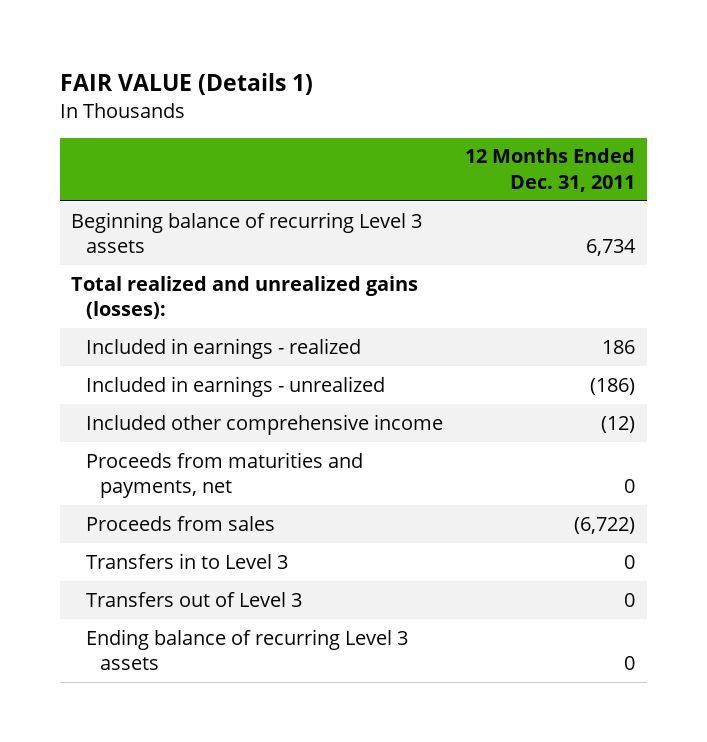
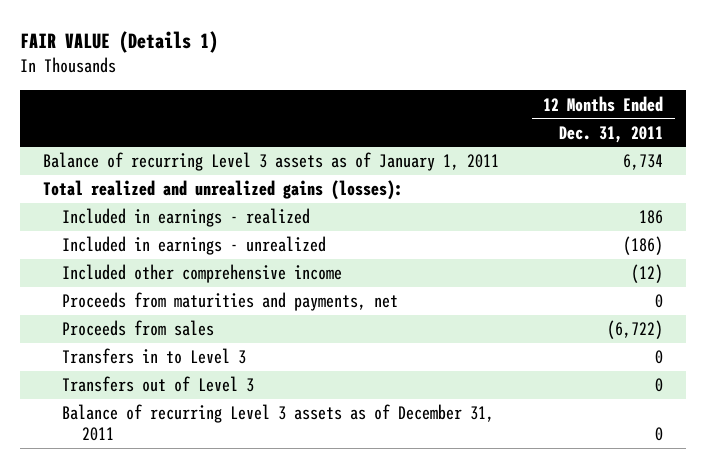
[71,211,423,254] Beginning balance of recurring Level 3 assets -> [42,152,499,172] Balance of recurring Level 3 assets as of January 1, 2011
[85,628,408,671] Ending balance of recurring Level 3 assets -> [62,404,495,441] Balance of recurring Level 3 assets as of December 31, 2011

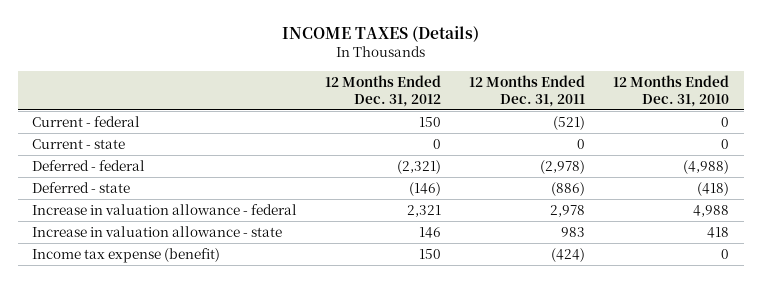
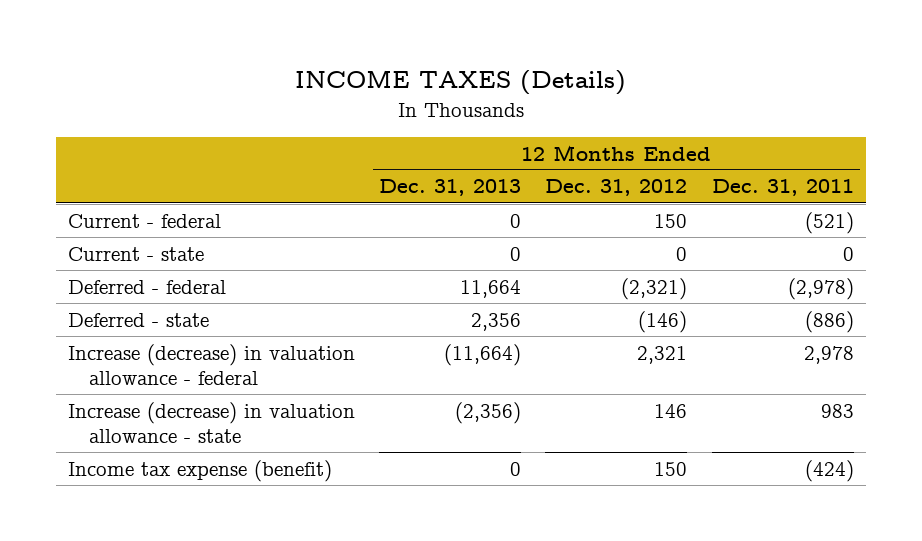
[613,74,730,107] 12 Months Ended Dec. 31, 2010 -> none
none -> [379,179,522,197] Dec. 31, 2013
[31,204,297,216] Increase in valuation allowance - federal -> [68,343,356,386] Increase (decrease) in valuation allowance - federal
[31,226,282,238] Increase in valuation allowance - state -> [68,401,356,444] Increase (decrease) in valuation allowance - state

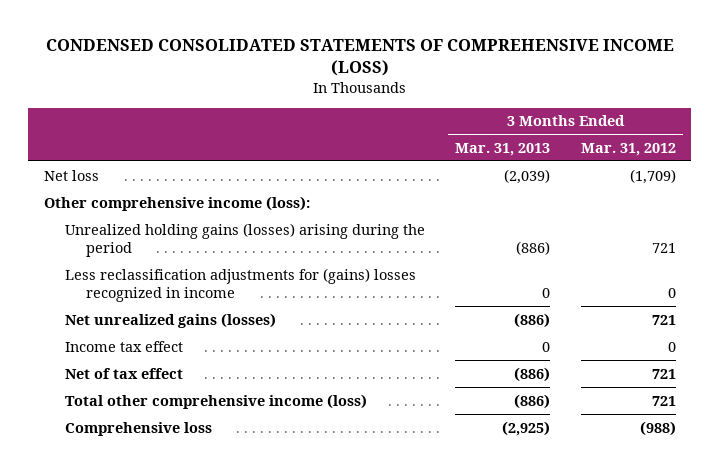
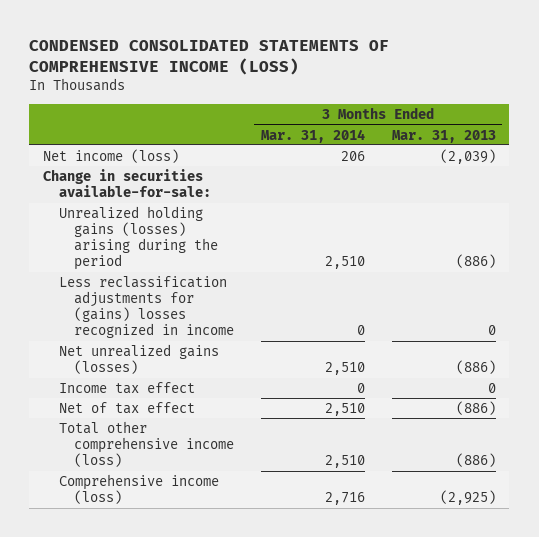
[580,142,676,156] Mar. 31, 2012 -> none
none -> [261,128,366,143] Mar. 31, 2014
[43,195,310,211] Other comprehensive income (loss): -> none
[43,169,99,181] Net loss -> [42,148,179,163] Net income (loss)
none -> [42,168,211,198] Change in securities available-for-sale:
[64,421,212,436] Comprehensive loss -> [58,473,219,505] Comprehensive income (loss)

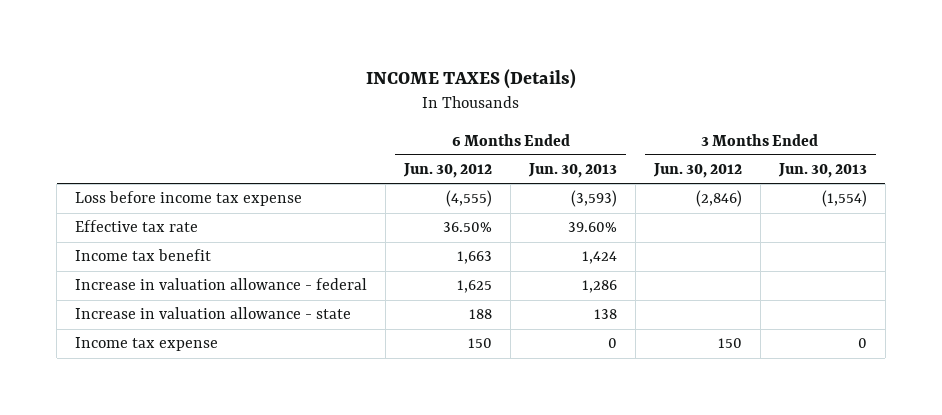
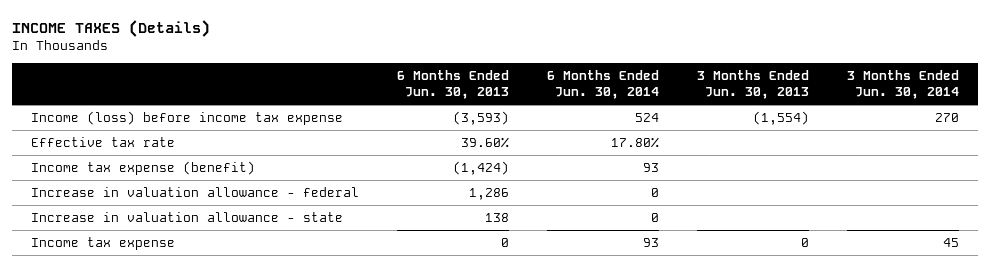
[403,163,493,179] Jun. 30, 2012 -> none
[652,163,742,179] Jun. 30, 2012 -> none
none -> [547,70,660,100] 6 Months Ended Jun. 30, 2014
none -> [847,70,960,100] 3 Months Ended Jun. 30, 2014
[75,191,303,207] Loss before income tax expense -> [31,111,344,126] Income (loss) before income tax expense
[75,249,212,262] Income tax benefit -> [31,161,256,176] Income tax expense (benefit)
[581,251,617,265] 1,424 -> [453,161,510,176] (1,424)

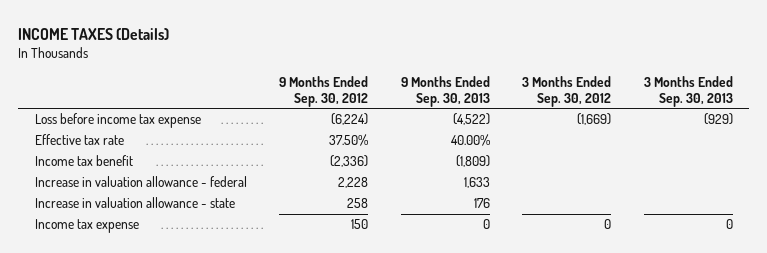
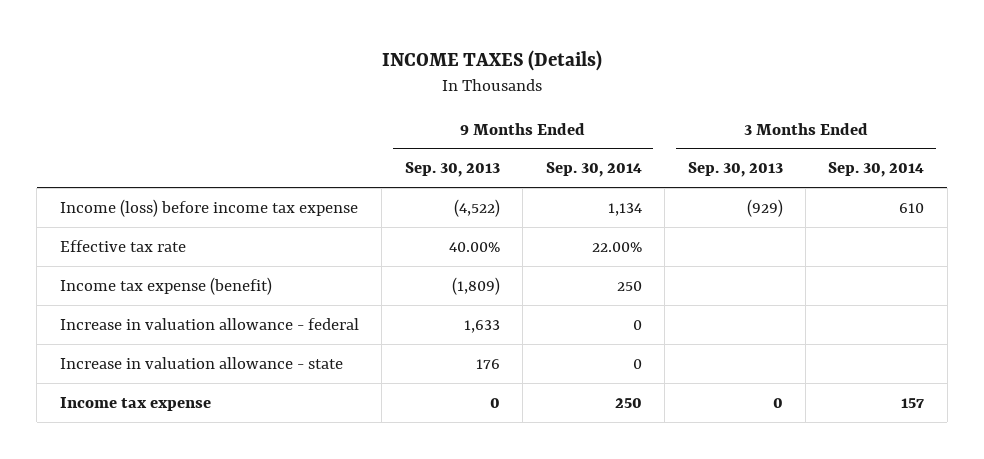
[279,75,369,107] 9 Months Ended Sep. 30, 2012 -> none
[522,75,612,107] 3 Months Ended Sep. 30, 2012 -> none
none -> [545,162,642,178] Sep. 30, 2014
none -> [828,162,925,178] Sep. 30, 2014
[34,113,201,129] Loss before income tax expense -> [59,198,358,217] Income (loss) before income tax expense
[34,155,133,167] Income tax benefit -> [59,276,272,295] Income tax expense (benefit)

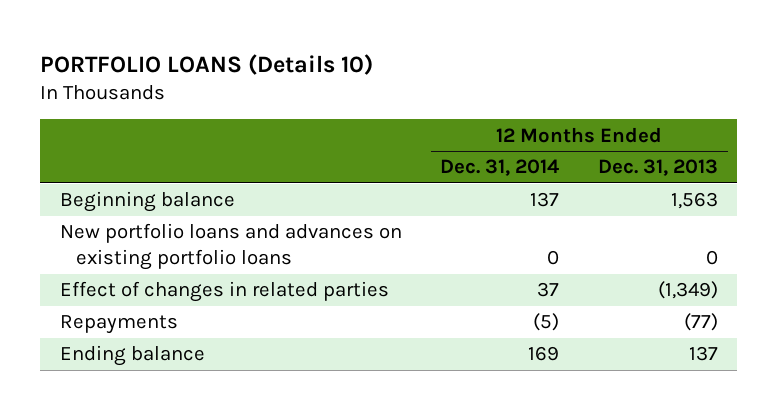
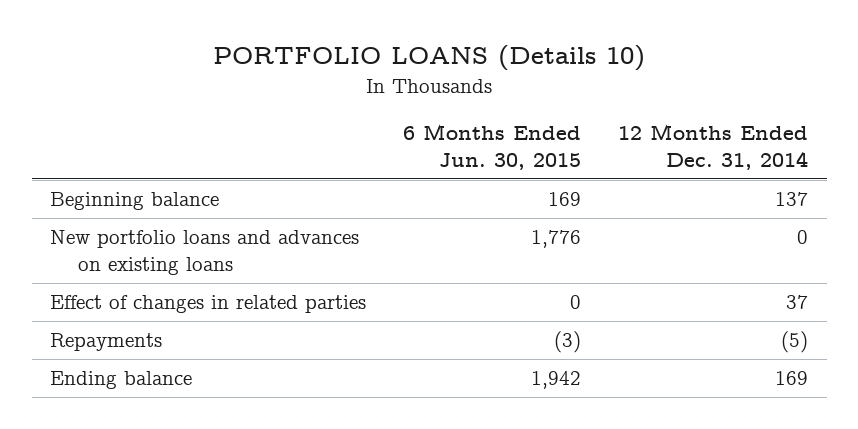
[597,159,718,177] Dec. 31, 2013 -> none
none -> [403,124,582,171] 6 Months Ended Jun. 30, 2015
[59,223,402,271] New portfolio loans and advances on existing portfolio loans -> [50,230,360,275] New portfolio loans and advances on existing loans

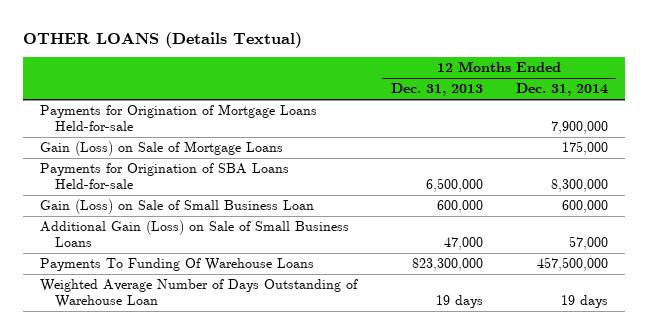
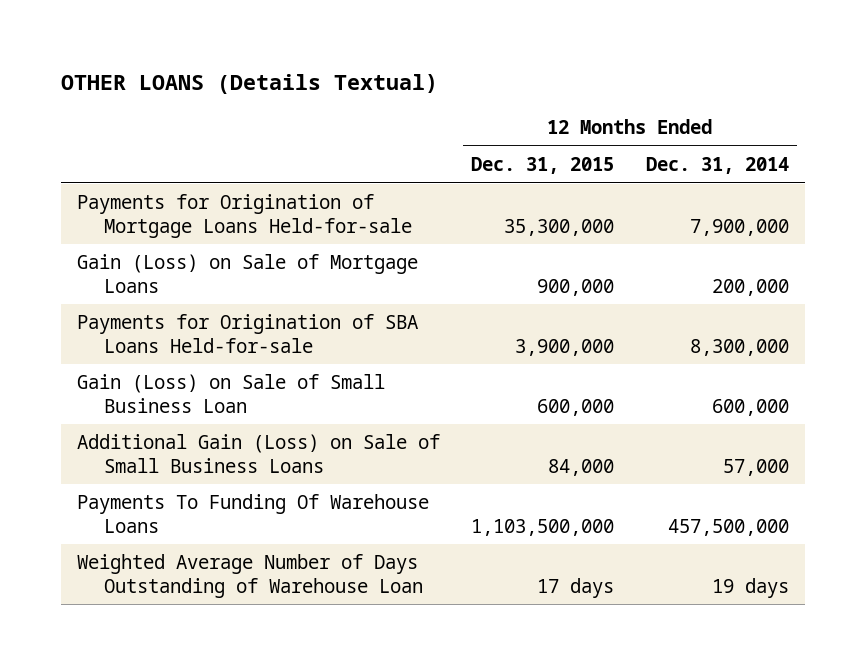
[390,83,483,97] Dec. 31, 2013 -> none
none -> [471,157,615,175] Dec. 31, 2015
[562,141,609,156] 175,000 -> [711,278,789,296] 200,000

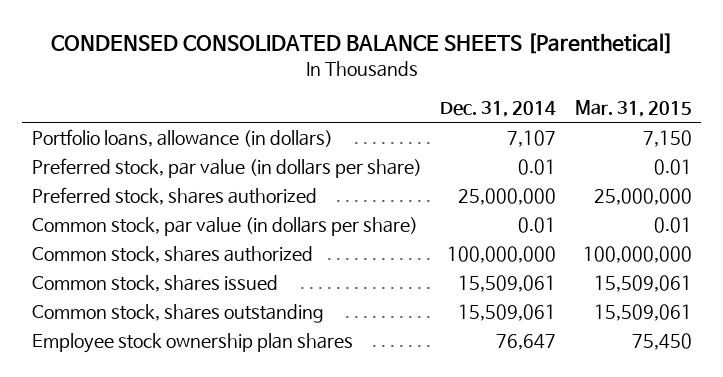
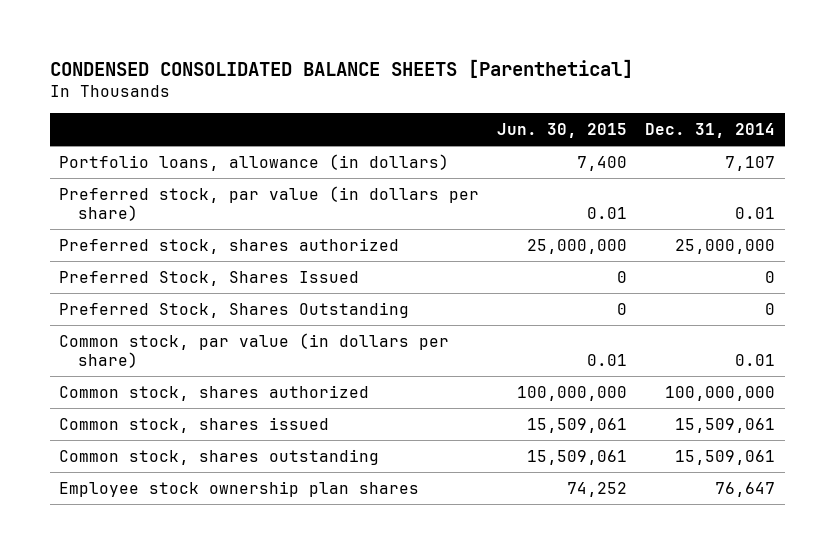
[574,100,692,118] Mar. 31, 2015 -> none
none -> [497,123,628,139] Jun. 30, 2015
none -> [59,270,360,286] Preferred Stock, Shares Issued
none -> [59,301,410,318] Preferred Stock, Shares Outstanding

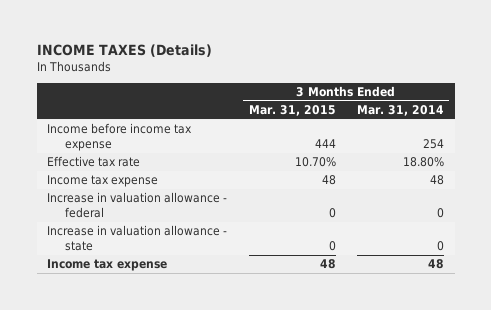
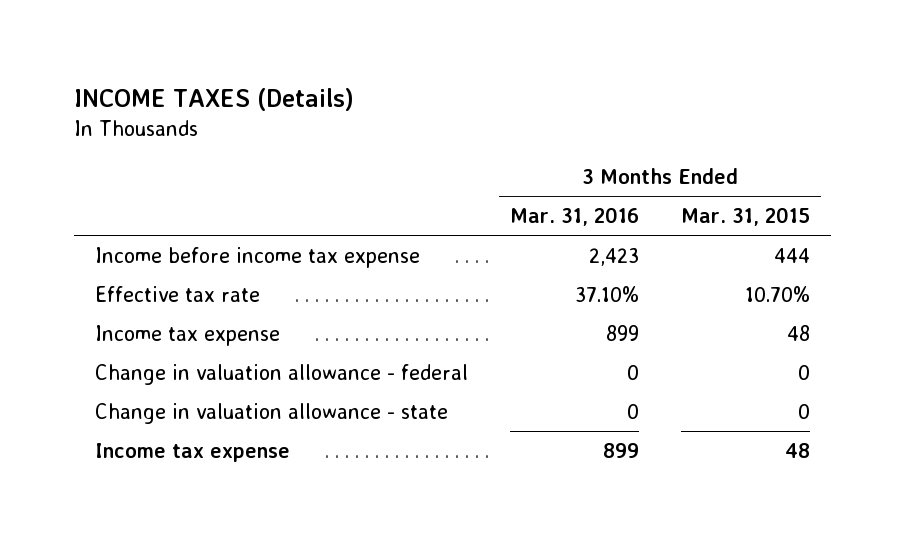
[356,104,444,116] Mar. 31, 2014 -> none
none -> [509,207,639,227] Mar. 31, 2016
[47,192,228,219] Increase in valuation allowance - federal -> [94,363,468,385] Change in valuation allowance - federal
[47,225,228,252] Increase in valuation allowance - state -> [94,402,448,424] Change in valuation allowance - state

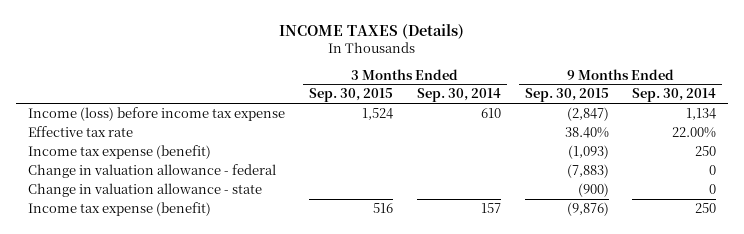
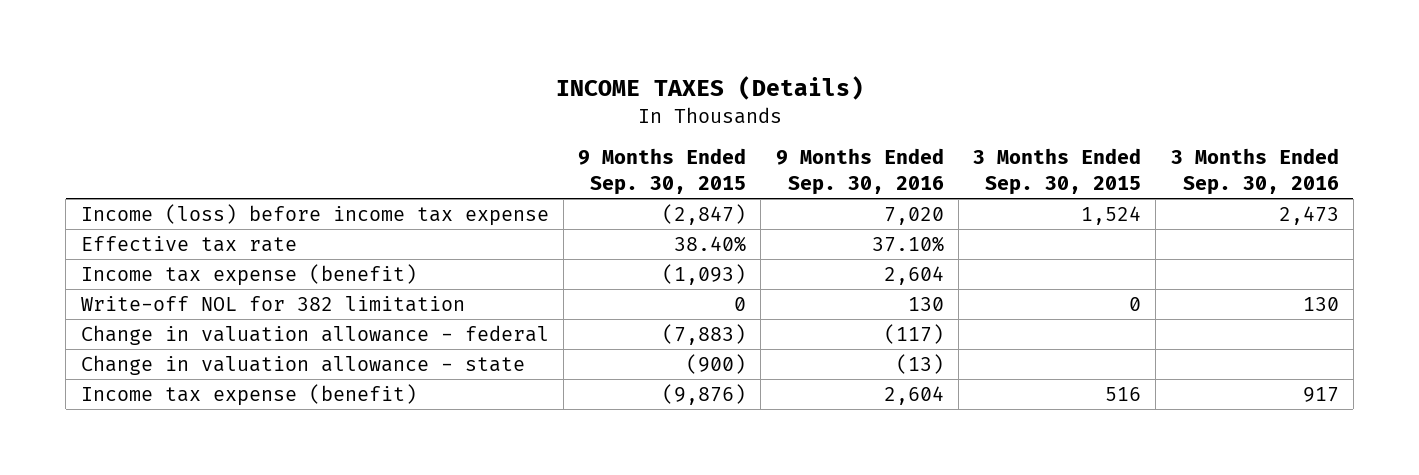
[416,88,501,103] Sep. 30, 2014 -> none
[632,88,717,103] Sep. 30, 2014 -> none
none -> [775,148,944,195] 9 Months Ended Sep. 30, 2016
none -> [1170,148,1339,195] 3 Months Ended Sep. 30, 2016
none -> [80,296,465,313] Write-off NOL for 382 limitation

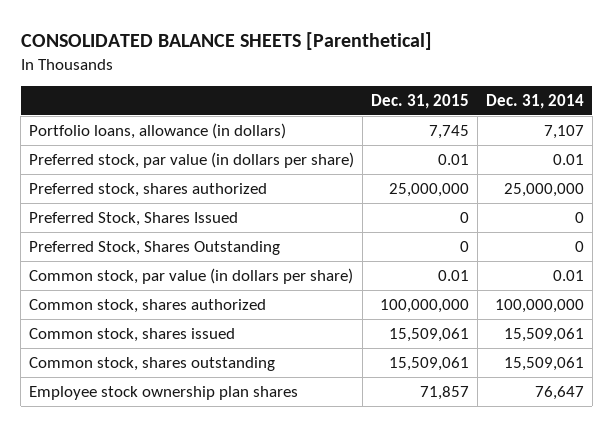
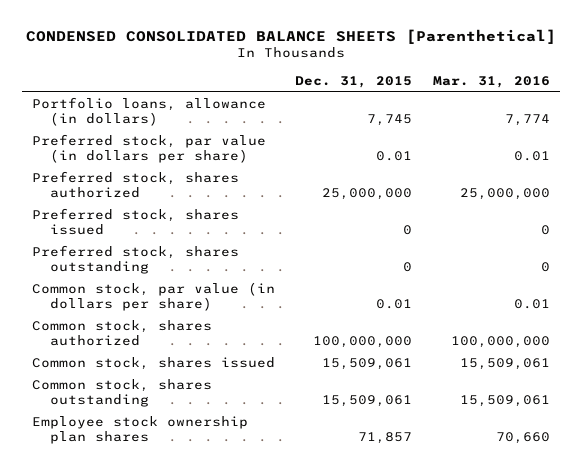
[20,31,432,50] CONSOLIDATED BALANCE SHEETS [Parenthetical] -> [25,28,556,44] CONDENSED CONSOLIDATED BALANCE SHEETS [Parenthetical]
[485,94,584,110] Dec. 31, 2014 -> none
none -> [432,76,550,89] Mar. 31, 2016
[29,211,239,226] Preferred Stock, Shares Issued -> [31,208,239,235] Preferred stock, shares issued
[29,240,281,255] Preferred Stock, Shares Outstanding -> [31,245,239,274] Preferred stock, shares outstanding

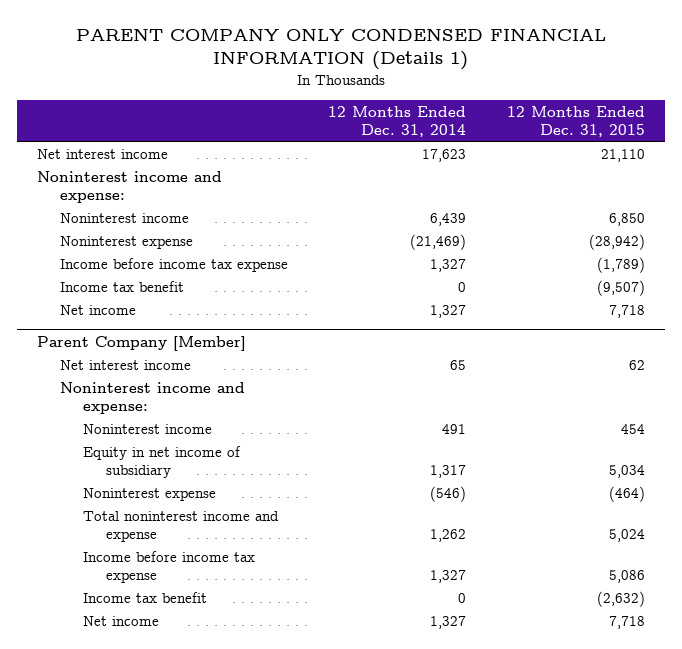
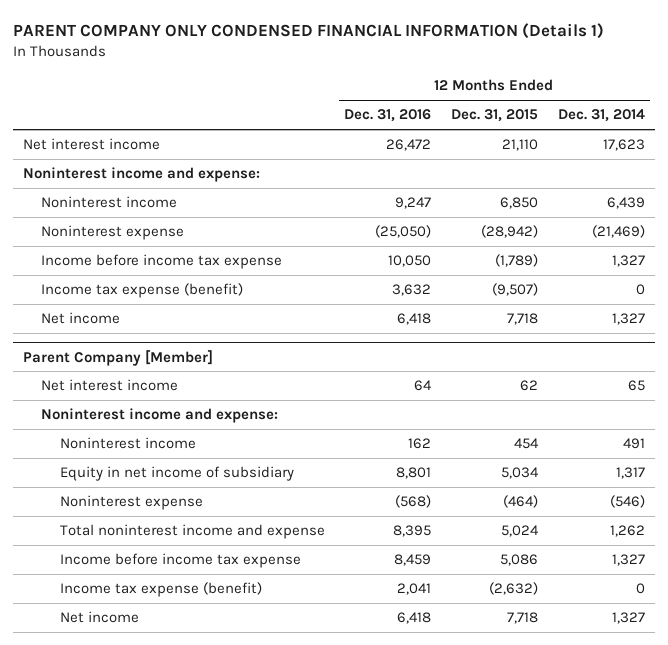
none -> [344,109,432,123] Dec. 31, 2016
[60,280,185,292] Income tax benefit -> [41,283,244,299] Income tax expense (benefit)
[83,591,208,603] Income tax benefit -> [59,582,262,598] Income tax expense (benefit)

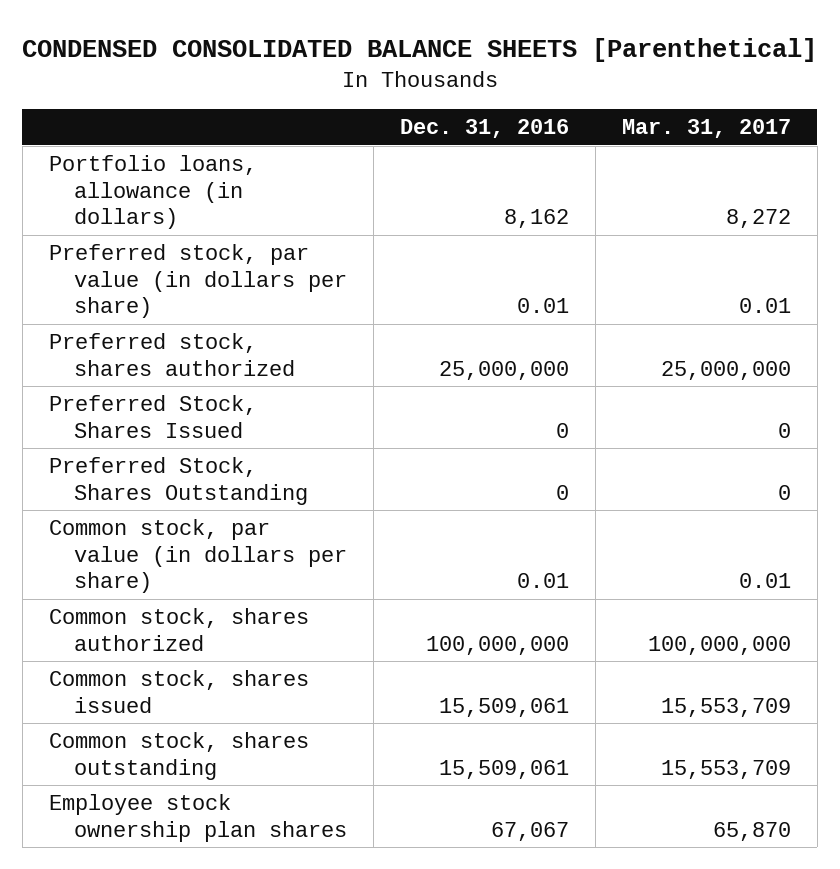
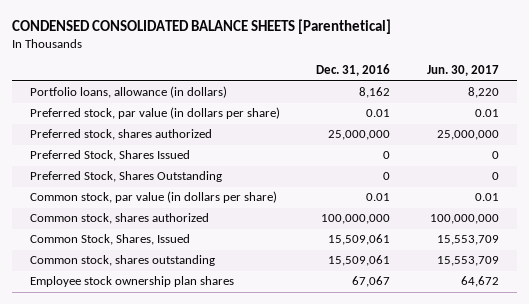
[621,119,791,139] Mar. 31, 2017 -> none
none -> [426,65,499,77] Jun. 30, 2017
[48,670,309,713] Common stock, shares issued -> [29,234,190,246] Common Stock, Shares, Issued

